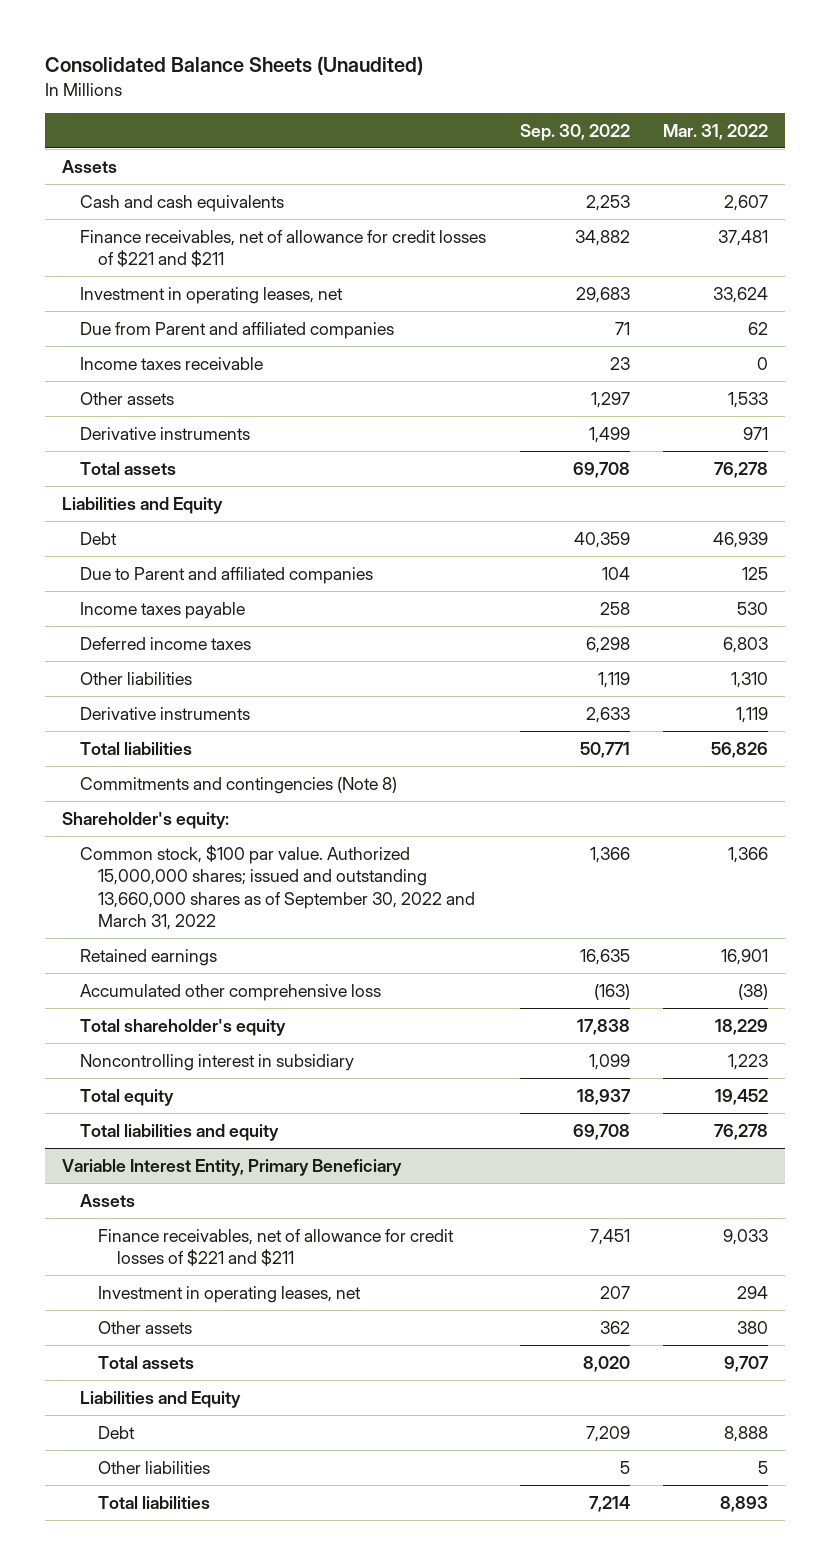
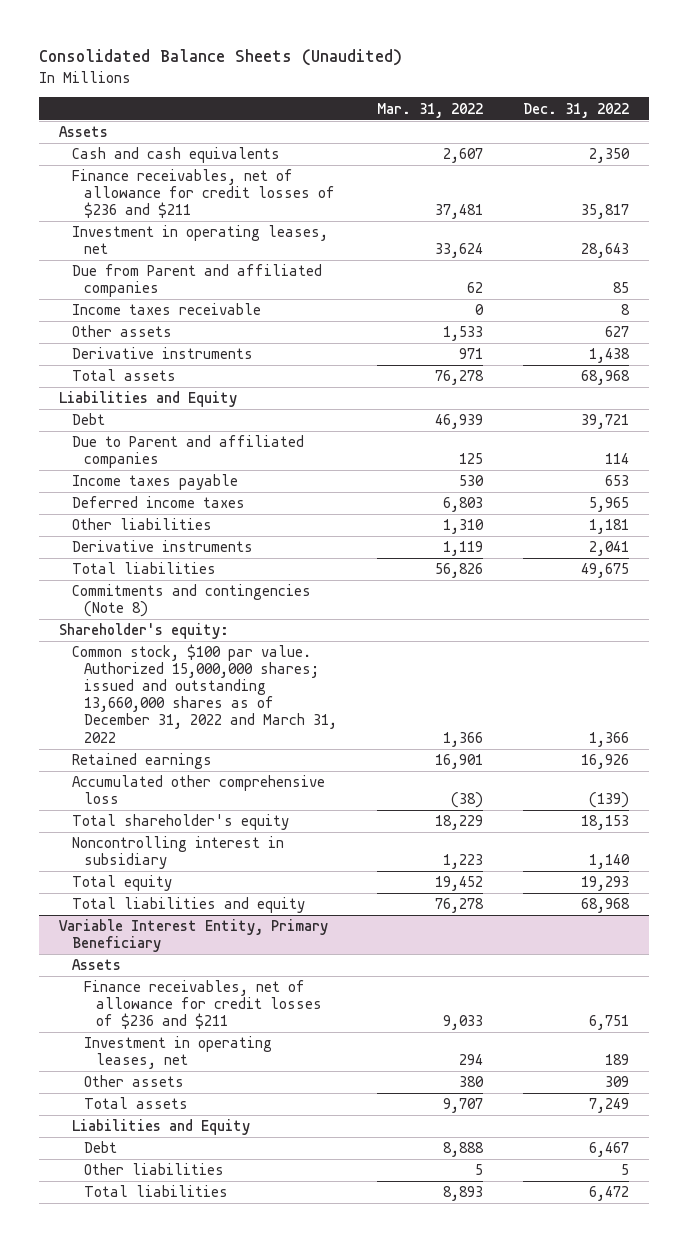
[519,123,630,141] Sep. 30, 2022 -> none
none -> [522,102,629,118] Dec. 31, 2022
[80,229,487,268] Finance receivables, net of allowance for credit losses of $221 and $211 -> [71,169,335,219] Finance receivables, net of allowance for credit losses of $236 and $211
[80,844,476,931] Common stock, $100 par value. Authorized 15,000,000 shares; issued and outstanding 13,660,000 shares as of September 30, 2022 and March 31, 2022 -> [71,644,337,743] Common stock, $100 par value. Authorized 15,000,000 shares; issued and outstanding 13,660,000 shares as of December 31, 2022 and March 31, 2022
[98,1228,455,1267] Finance receivables, net of allowance for credit losses of $221 and $211 -> [83,980,322,1030] Finance receivables, net of allowance for credit losses of $236 and $211

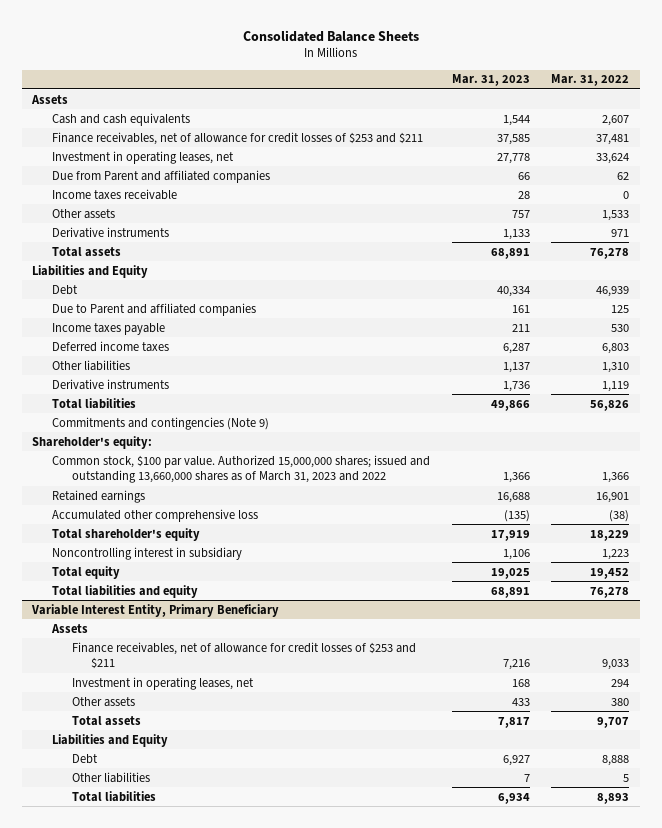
[39,49,403,67] Consolidated Balance Sheets (Unaudited) -> [242,29,419,42] Consolidated Balance Sheets
[522,102,629,118] Dec. 31, 2022 -> none
none -> [451,74,530,87] Mar. 31, 2023
[71,169,335,219] Finance receivables, net of allowance for credit losses of $236 and $211 -> [52,131,424,145] Finance receivables, net of allowance for credit losses of $253 and $211
[71,584,311,618] Commitments and contingencies (Note 8) -> [52,416,270,430] Commitments and contingencies (Note 9)
[71,644,337,743] Common stock, $100 par value. Authorized 15,000,000 shares; issued and outstanding 13,660,000 shares as of December 31, 2022 and March 31, 2022 -> [52,454,431,484] Common stock, $100 par value. Authorized 15,000,000 shares; issued and outstanding 13,660,000 shares as of March 31, 2023 and 2022
[83,980,322,1030] Finance receivables, net of allowance for credit losses of $236 and $211 -> [71,641,416,670] Finance receivables, net of allowance for credit losses of $253 and $211

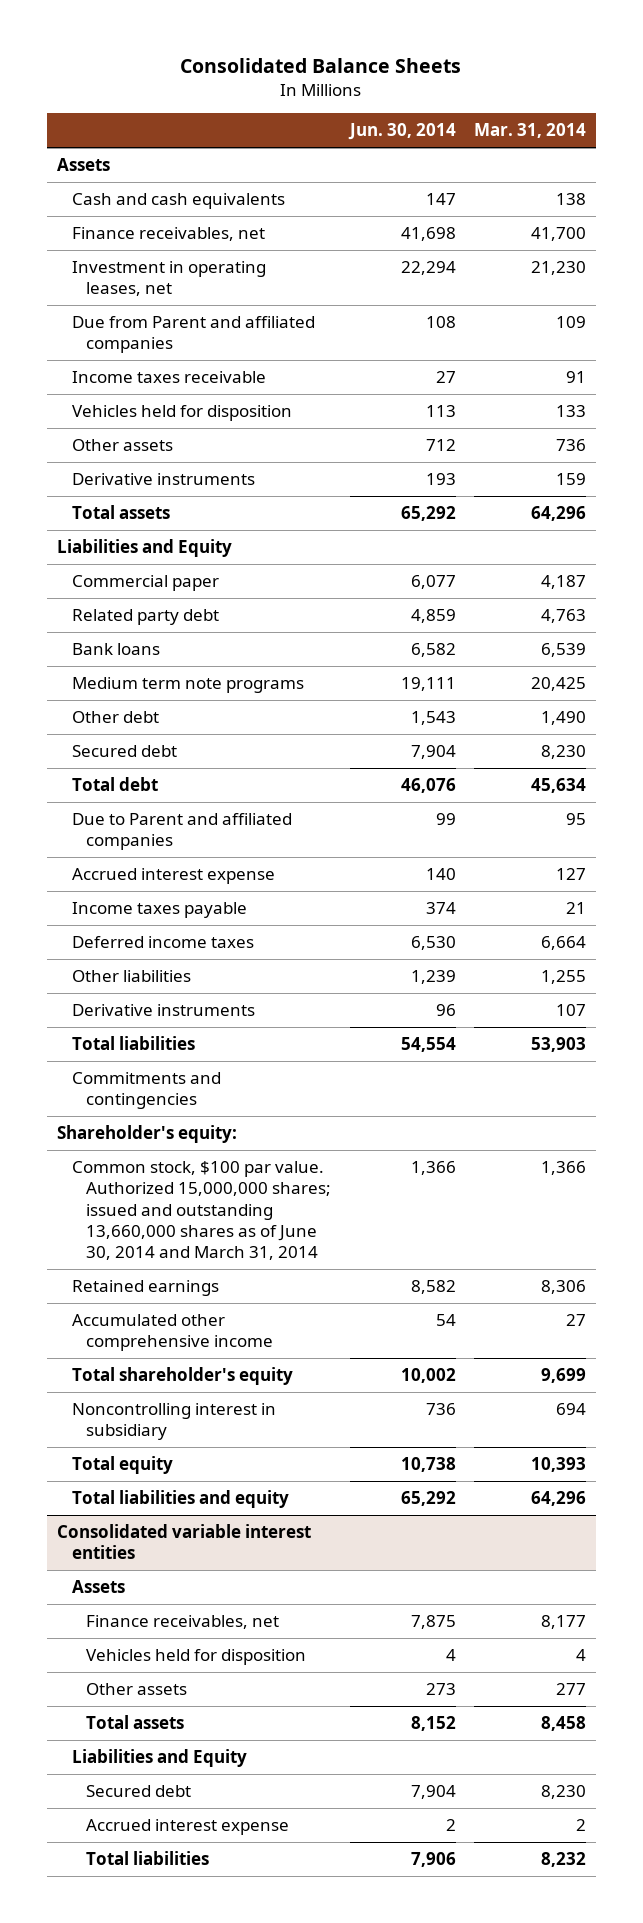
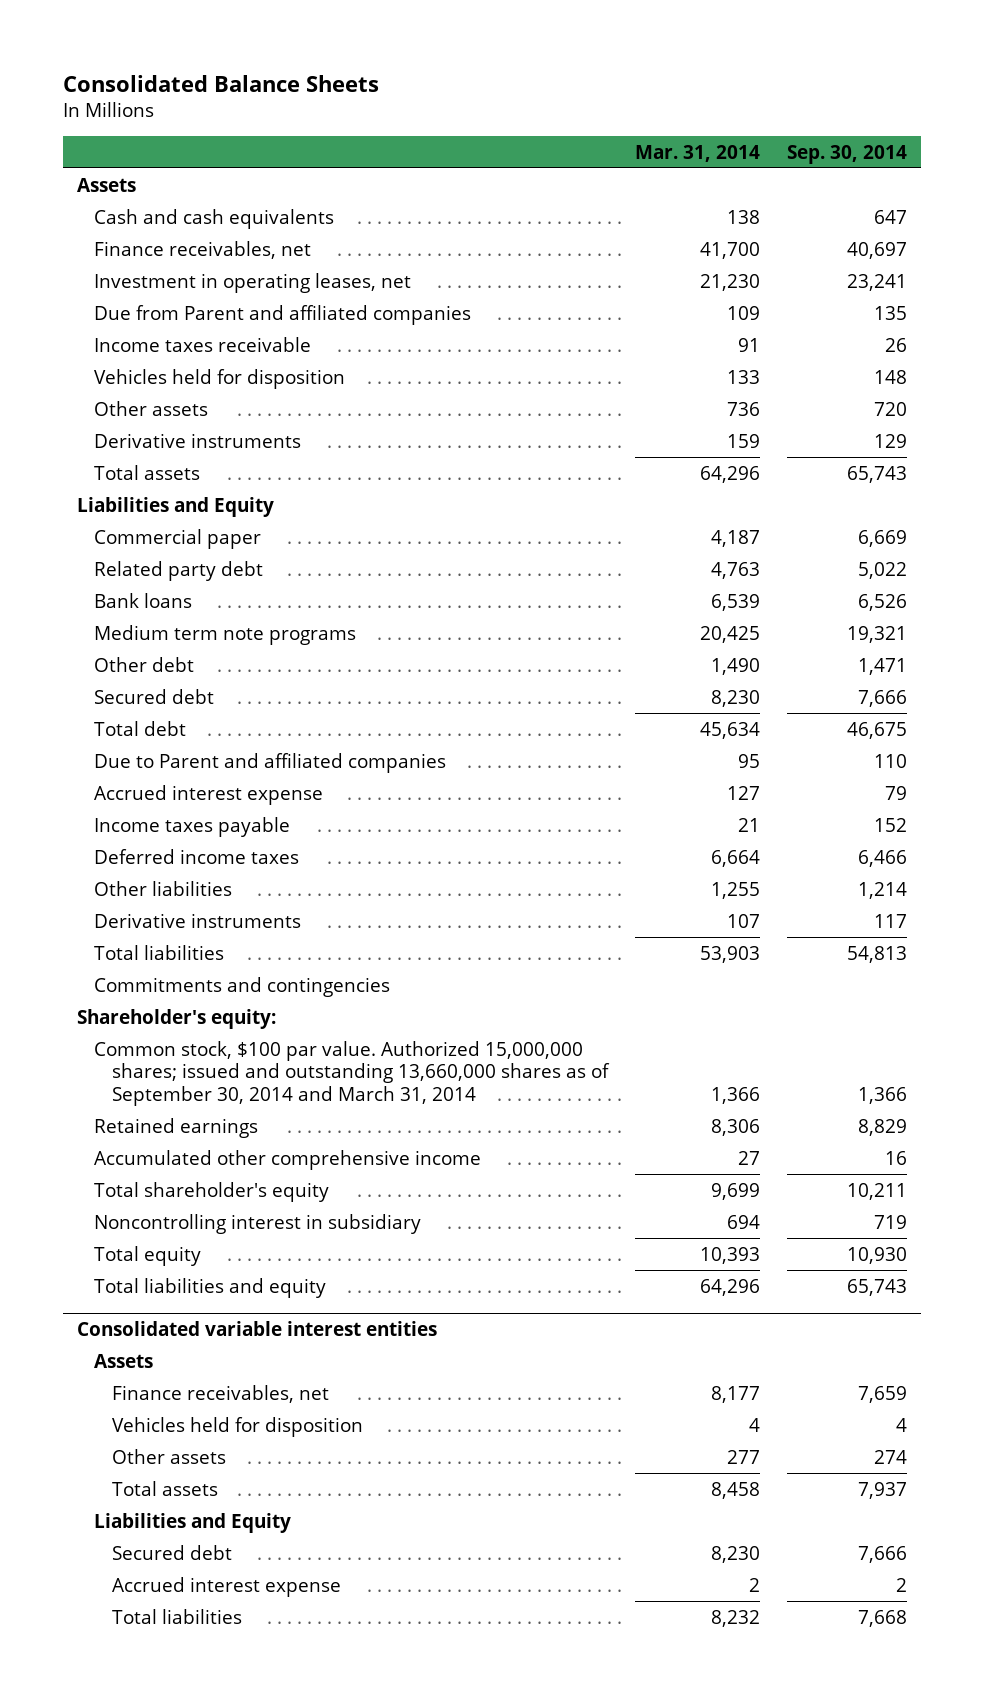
[347,123,456,141] Jun. 30, 2014 -> none
none -> [787,144,908,164] Sep. 30, 2014
[71,1161,332,1261] Common stock, $100 par value. Authorized 15,000,000 shares; issued and outstanding 13,660,000 shares as of June 30, 2014 and March 31, 2014 -> [94,1040,611,1107] Common stock, $100 par value. Authorized 15,000,000 shares; issued and outstanding 13,660,000 shares as of September 30, 2014 and March 31, 2014

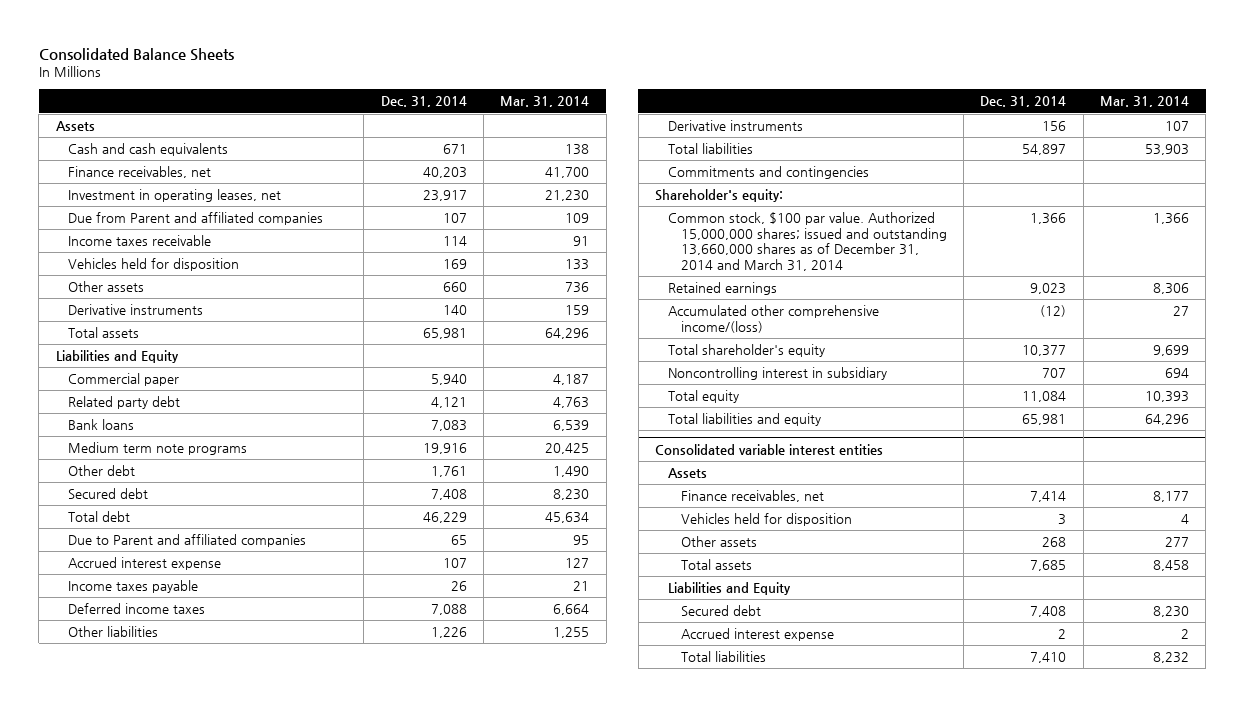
[787,144,908,164] Sep. 30, 2014 -> none
none -> [380,96,467,108] Dec. 31, 2014
[94,1040,611,1107] Common stock, $100 par value. Authorized 15,000,000 shares; issued and outstanding 13,660,000 shares as of September 30, 2014 and March 31, 2014 -> [668,212,947,271] Common stock, $100 par value. Authorized 15,000,000 shares; issued and outstanding 13,660,000 shares as of December 31, 2014 and March 31, 2014
[94,1149,482,1170] Accumulated other comprehensive income -> [668,305,880,333] Accumulated other comprehensive income/(loss)

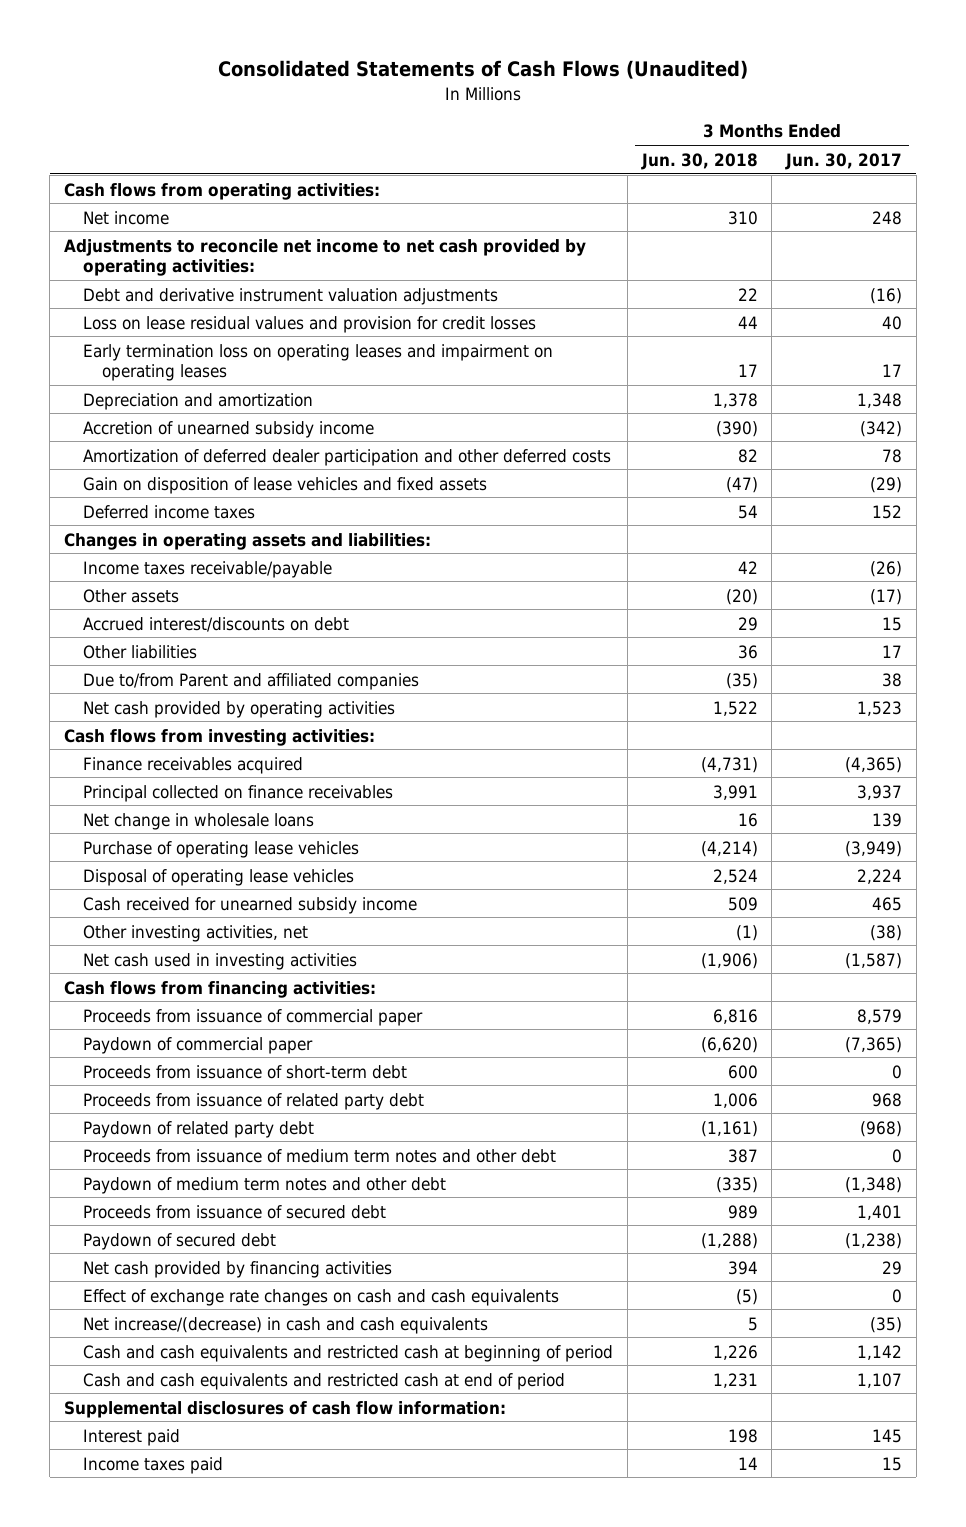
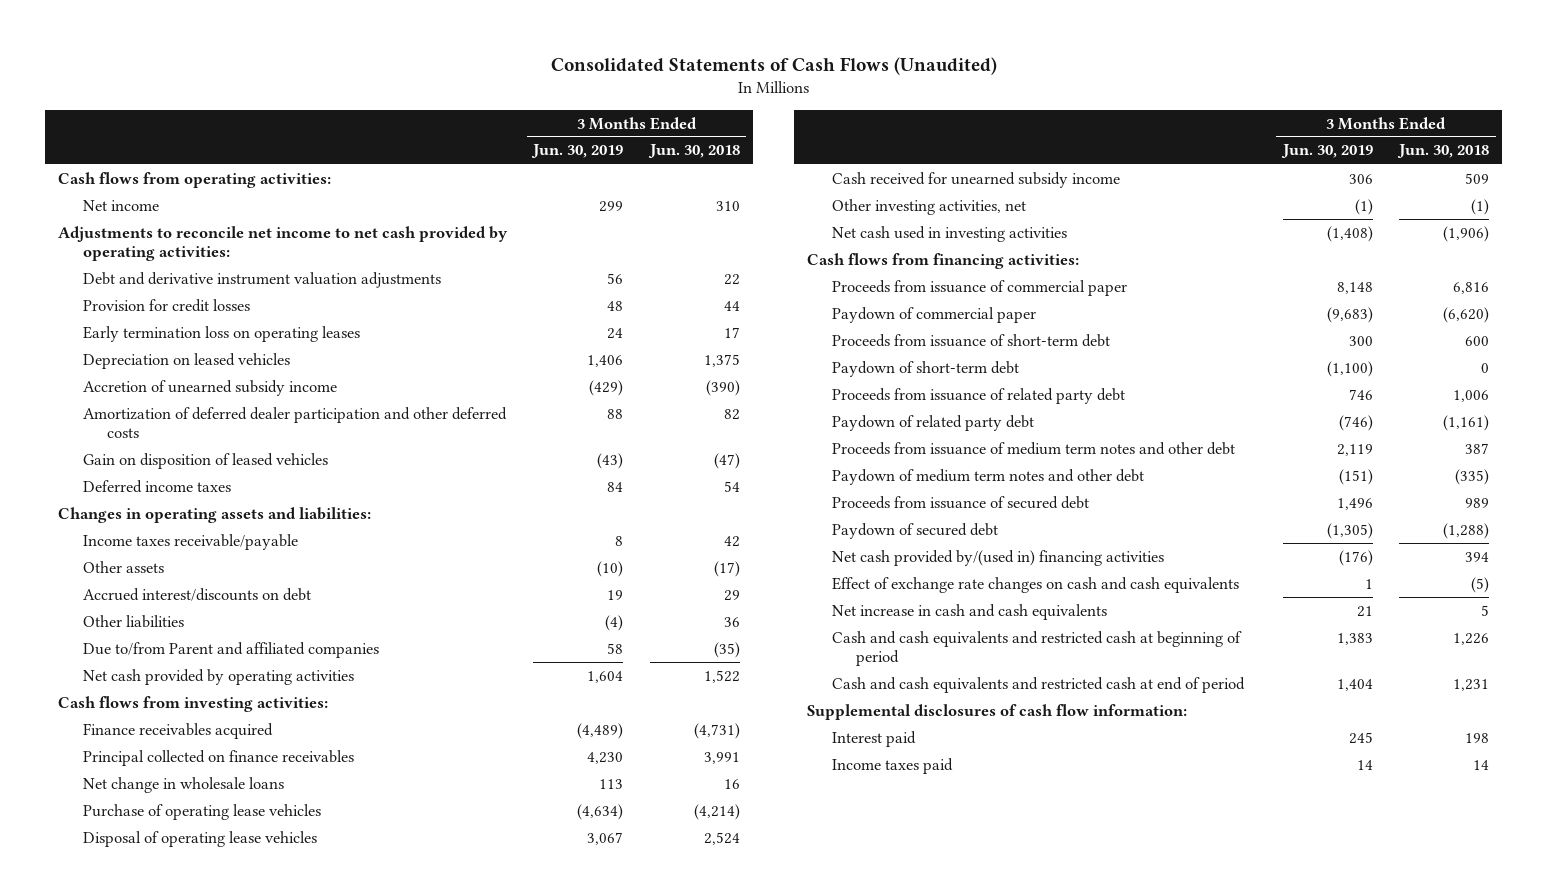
[785,152,903,170] Jun. 30, 2017 -> none
none -> [531,144,624,159] Jun. 30, 2019
[83,315,537,333] Loss on lease residual values and provision for credit losses -> none
[83,392,314,410] Depreciation and amortization -> none
none -> [82,298,250,312] Provision for credit losses
[83,343,554,382] Early termination loss on operating leases and impairment on operating leases -> [82,325,360,342] Early termination loss on operating leases
none -> [82,352,290,369] Depreciation on leased vehicles
[83,476,488,494] Gain on disposition of lease vehicles and fixed assets -> [82,452,328,469] Gain on disposition of leased vehicles
[725,588,758,605] (20) -> [713,560,740,577] (17)
none -> [831,360,1019,377] Paydown of short-term debt
[83,1260,393,1278] Net cash provided by financing activities -> [831,549,1164,566] Net cash provided by/(used in) financing activities
[83,1316,489,1334] Net increase/(decrease) in cash and cash equivalents -> [831,603,1107,620] Net increase in cash and cash equivalents

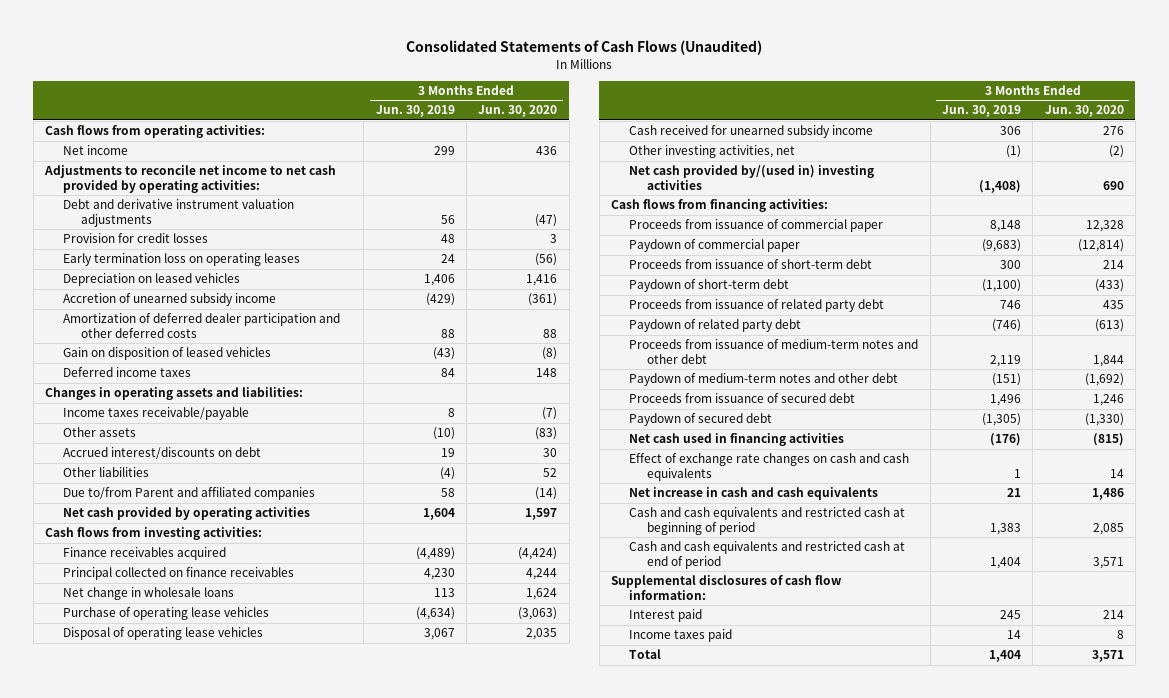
[647,144,740,159] Jun. 30, 2018 -> none
none -> [478,105,558,118] Jun. 30, 2020
[831,225,1067,242] Net cash used in investing activities -> [629,165,875,191] Net cash provided by/(used in) investing activities
[831,441,1235,455] Proceeds from issuance of medium term notes and other debt -> [629,339,919,365] Proceeds from issuance of medium-term notes and other debt
[831,468,1144,485] Paydown of medium term notes and other debt -> [629,373,899,387] Paydown of medium-term notes and other debt
[831,549,1164,566] Net cash provided by/(used in) financing activities -> [629,433,845,447] Net cash used in financing activities
none -> [629,649,662,660] Total

